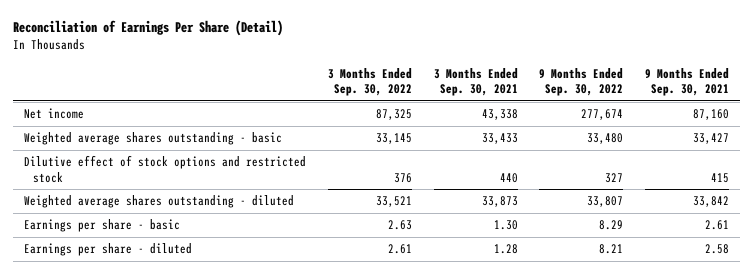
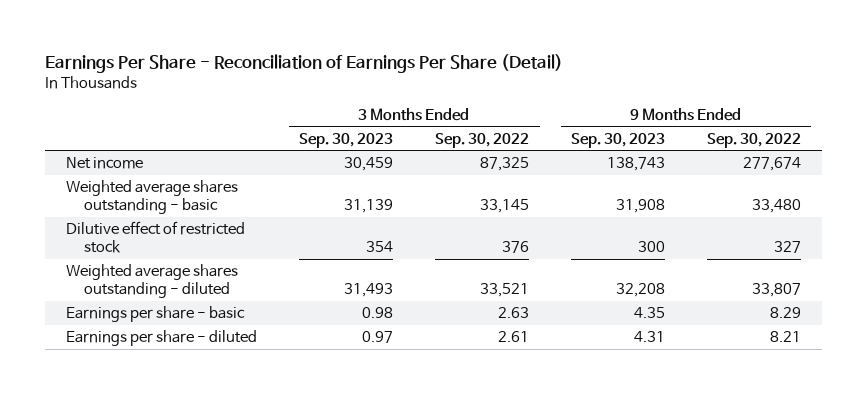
[13,20,284,37] Reconciliation of Earnings Per Share (Detail) -> [45,54,564,74] Earnings Per Share - Reconciliation of Earnings Per Share (Detail)
[433,67,518,97] 3 Months Ended Sep. 30, 2021 -> none
[645,67,730,97] 9 Months Ended Sep. 30, 2021 -> none
none -> [299,132,394,148] Sep. 30, 2023
none -> [571,132,666,148] Sep. 30, 2023
[23,155,306,183] Dilutive effect of stock options and restricted stock -> [66,221,246,254] Dilutive effect of restricted stock

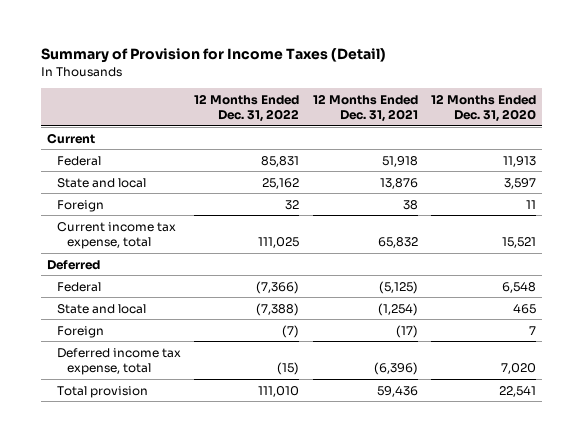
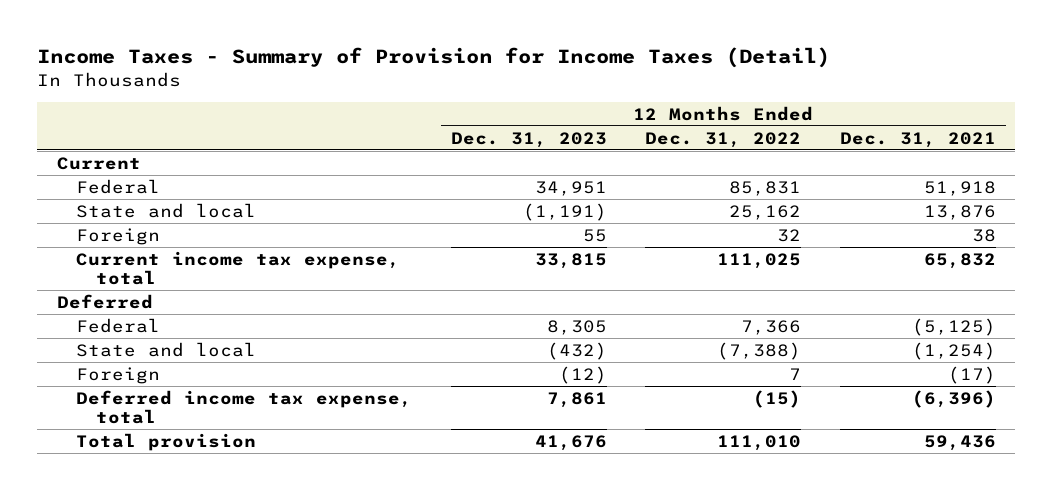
[40,48,386,64] Summary of Provision for Income Taxes (Detail) -> [37,47,831,69] Income Taxes - Summary of Provision for Income Taxes (Detail)
[430,93,536,123] 12 Months Ended Dec. 31, 2020 -> none
none -> [450,131,607,148] Dec. 31, 2023
[256,280,300,294] (7,366) -> [741,319,802,335] 7,366
[282,324,300,338] (7) -> [789,367,802,380] 7

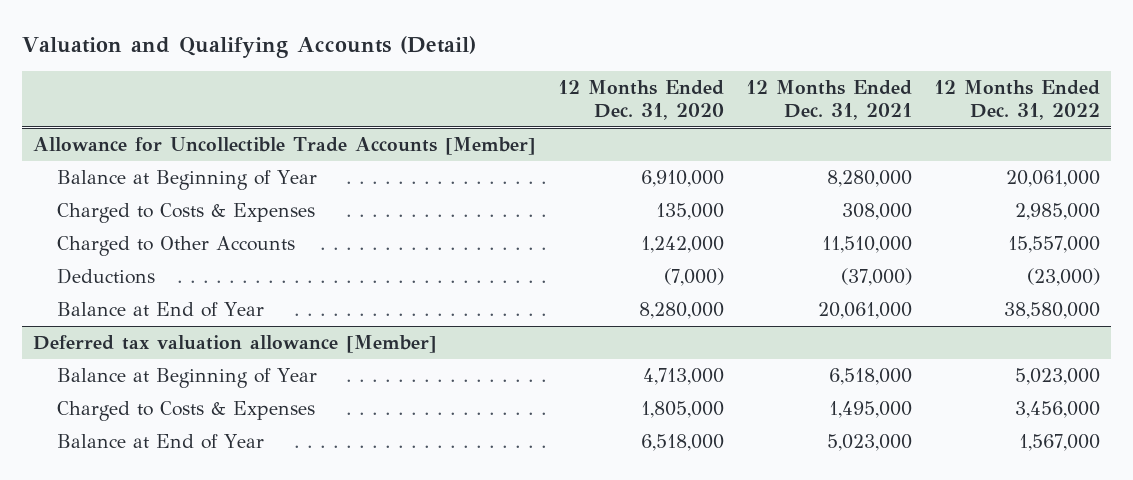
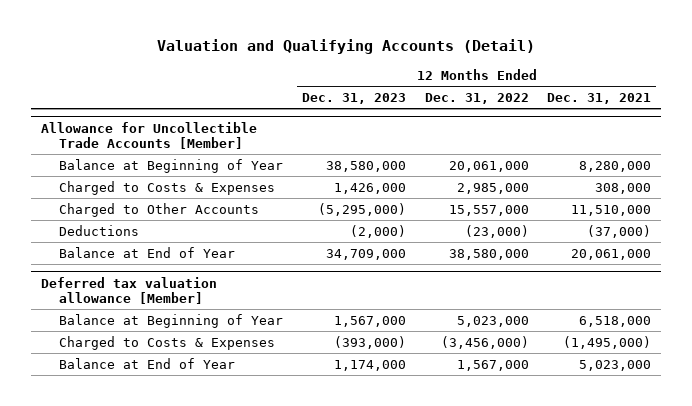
[557,80,724,121] 12 Months Ended Dec. 31, 2020 -> none
none -> [301,93,406,105] Dec. 31, 2023
[828,401,912,419] 1,495,000 -> [563,335,652,349] (1,495,000)
[1014,401,1100,419] 3,456,000 -> [440,335,529,349] (3,456,000)

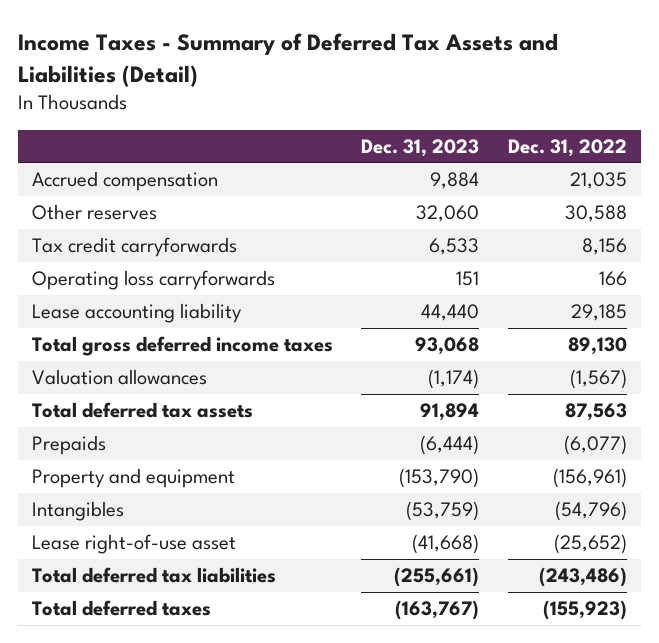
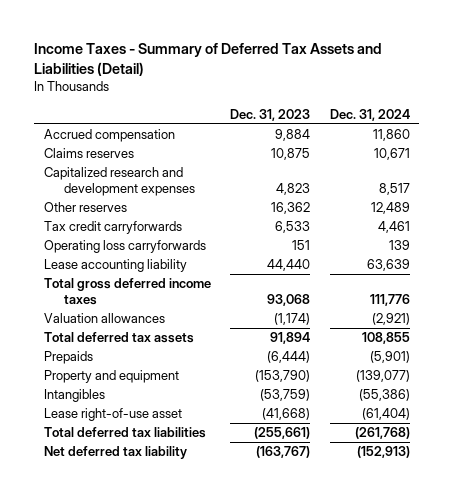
[507,138,627,157] Dec. 31, 2022 -> none
none -> [329,108,410,121] Dec. 31, 2024
none -> [44,148,135,159] Claims reserves
none -> [44,167,196,196] Capitalized research and development expenses
[416,205,480,223] 32,060 -> [271,202,311,215] 16,362
[32,600,212,617] Total deferred taxes -> [44,446,188,460] Net deferred tax liability

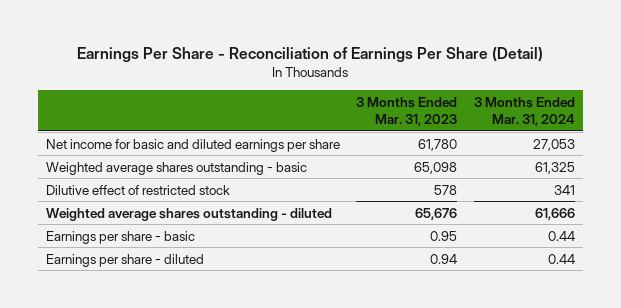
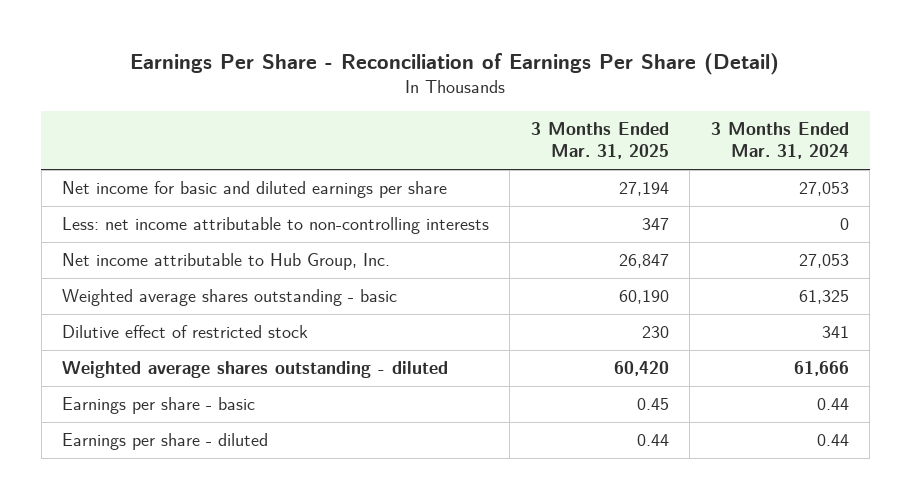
[356,96,458,126] 3 Months Ended Mar. 31, 2023 -> none
none -> [530,122,669,160] 3 Months Ended Mar. 31, 2025
none -> [61,217,489,235] Less: net income attributable to non-controlling interests
none -> [61,253,390,271] Net income attributable to Hub Group, Inc.

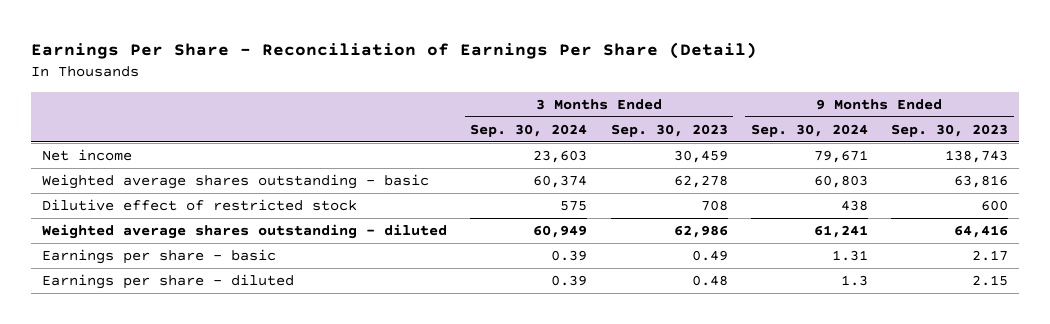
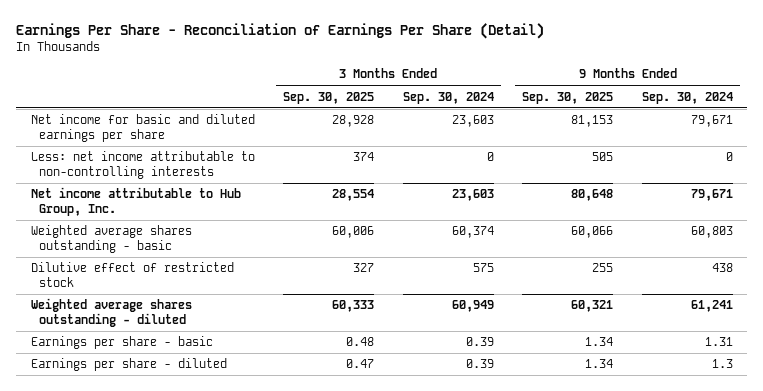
[610,123,728,137] Sep. 30, 2023 -> none
[890,123,1008,137] Sep. 30, 2023 -> none
none -> [283,91,375,104] Sep. 30, 2025
none -> [522,91,614,104] Sep. 30, 2025
none -> [30,114,255,142] Net income for basic and diluted earnings per share
none -> [30,151,255,179] Less: net income attributable to non-controlling interests
[42,149,133,162] Net income -> [30,187,241,216] Net income attributable to Hub Group, Inc.

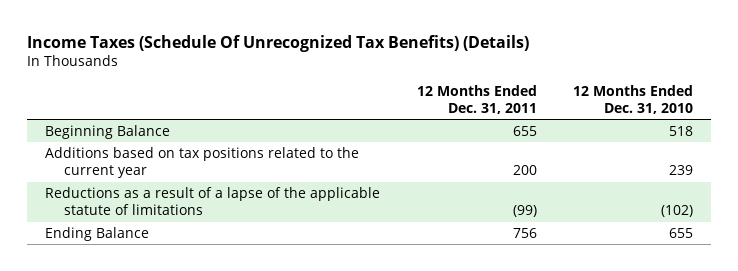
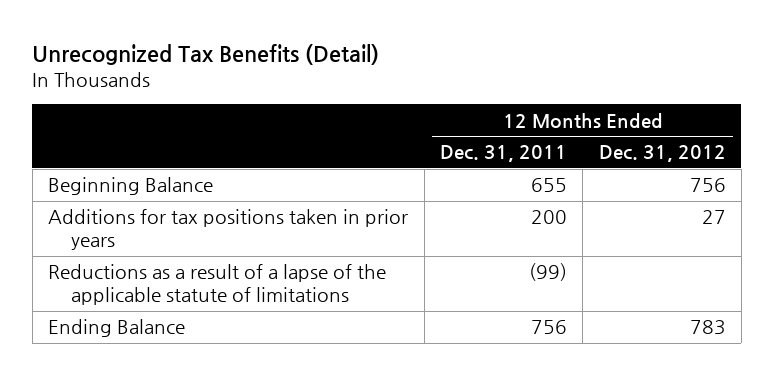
[26,34,529,52] Income Taxes (Schedule Of Unrecognized Tax Benefits) (Details) -> [32,44,380,66] Unrecognized Tax Benefits (Detail)
[573,84,694,115] 12 Months Ended Dec. 31, 2010 -> none
none -> [598,145,726,163] Dec. 31, 2012
[45,146,360,179] Additions based on tax positions related to the current year -> none
none -> [48,209,409,251] Additions for tax positions taken in prior years

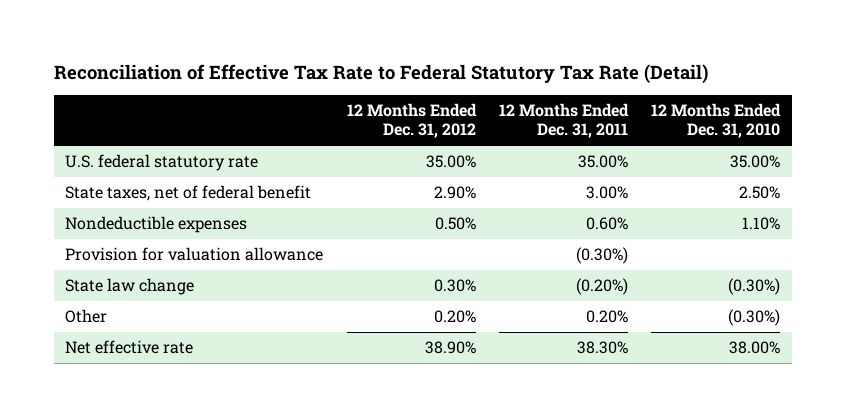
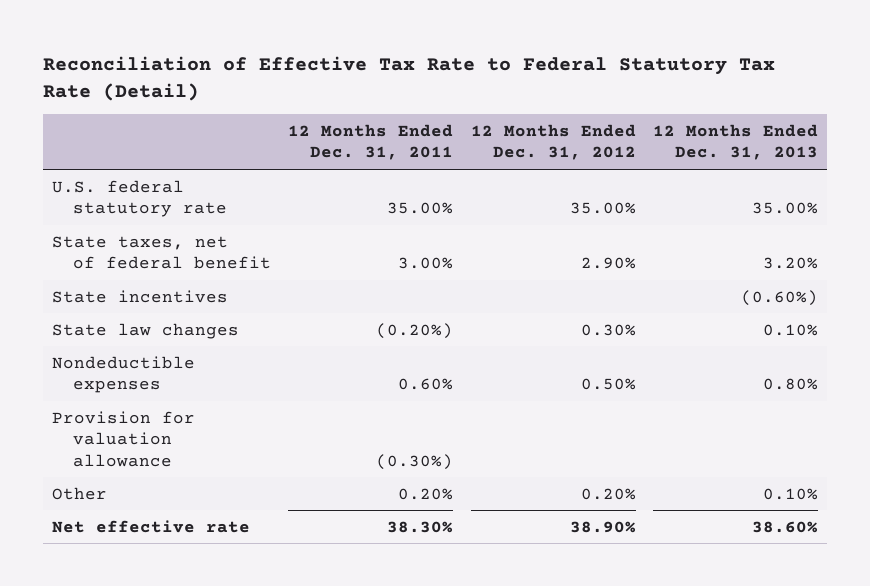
[651,103,782,139] 12 Months Ended Dec. 31, 2010 -> none
none -> [652,123,818,161] 12 Months Ended Dec. 31, 2013
none -> [52,289,229,303] State incentives
none -> [52,322,240,339] State law changes
[65,278,195,296] State law change -> none

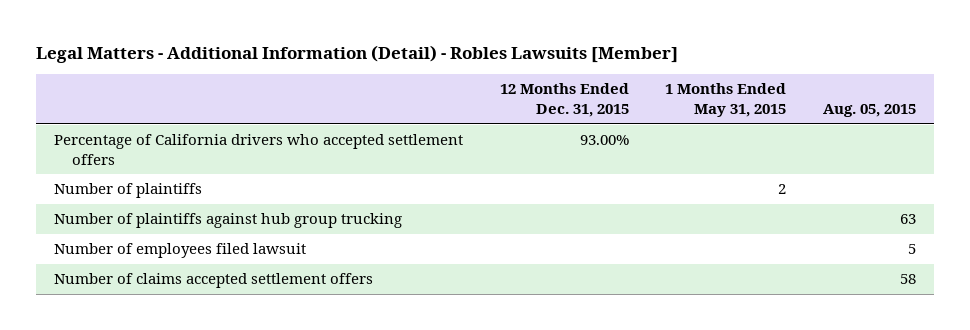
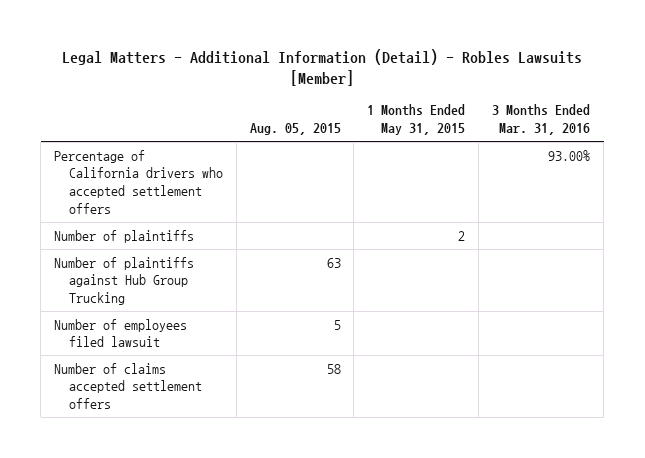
[499,83,629,117] 12 Months Ended Dec. 31, 2015 -> none
none -> [492,104,591,135] 3 Months Ended Mar. 31, 2016
[54,213,403,229] Number of plaintiffs against hub group trucking -> [54,256,195,305] Number of plaintiffs against Hub Group Trucking

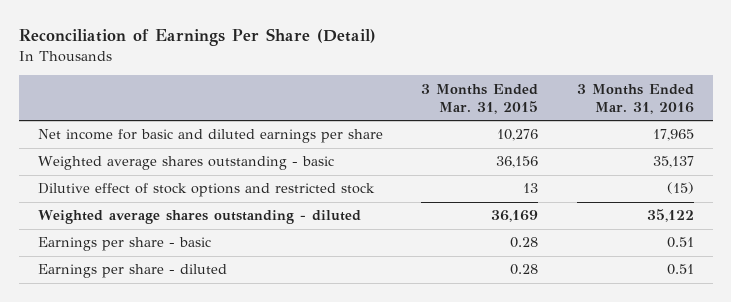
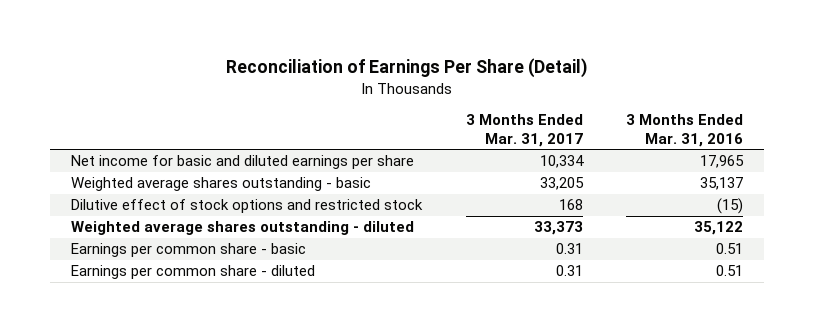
[421,83,539,114] 3 Months Ended Mar. 31, 2015 -> none
none -> [465,114,583,147] 3 Months Ended Mar. 31, 2017
[37,237,211,252] Earnings per share - basic -> [71,243,307,258] Earnings per common share - basic
[37,264,227,279] Earnings per share - diluted -> [71,265,316,280] Earnings per common share - diluted

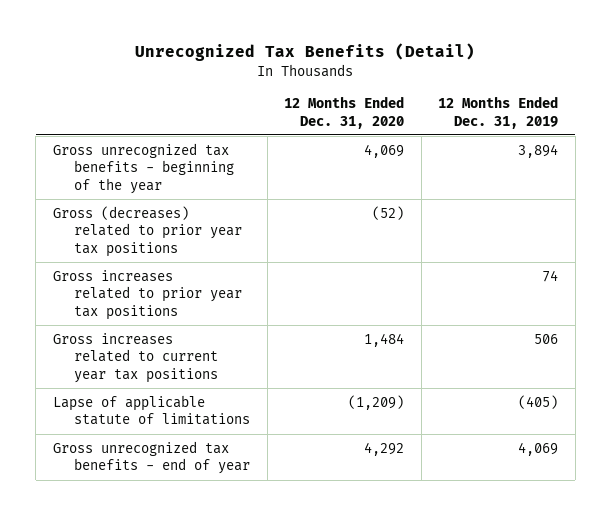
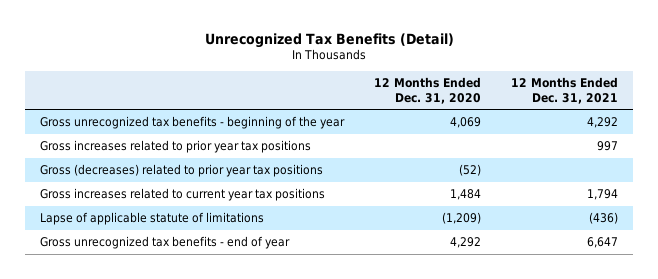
[438,95,559,129] 12 Months Ended Dec. 31, 2019 -> none
none -> [510,77,618,104] 12 Months Ended Dec. 31, 2021
[52,205,243,258] Gross (decreases) related to prior year tax positions -> [40,164,324,178] Gross (decreases) related to prior year tax positions

